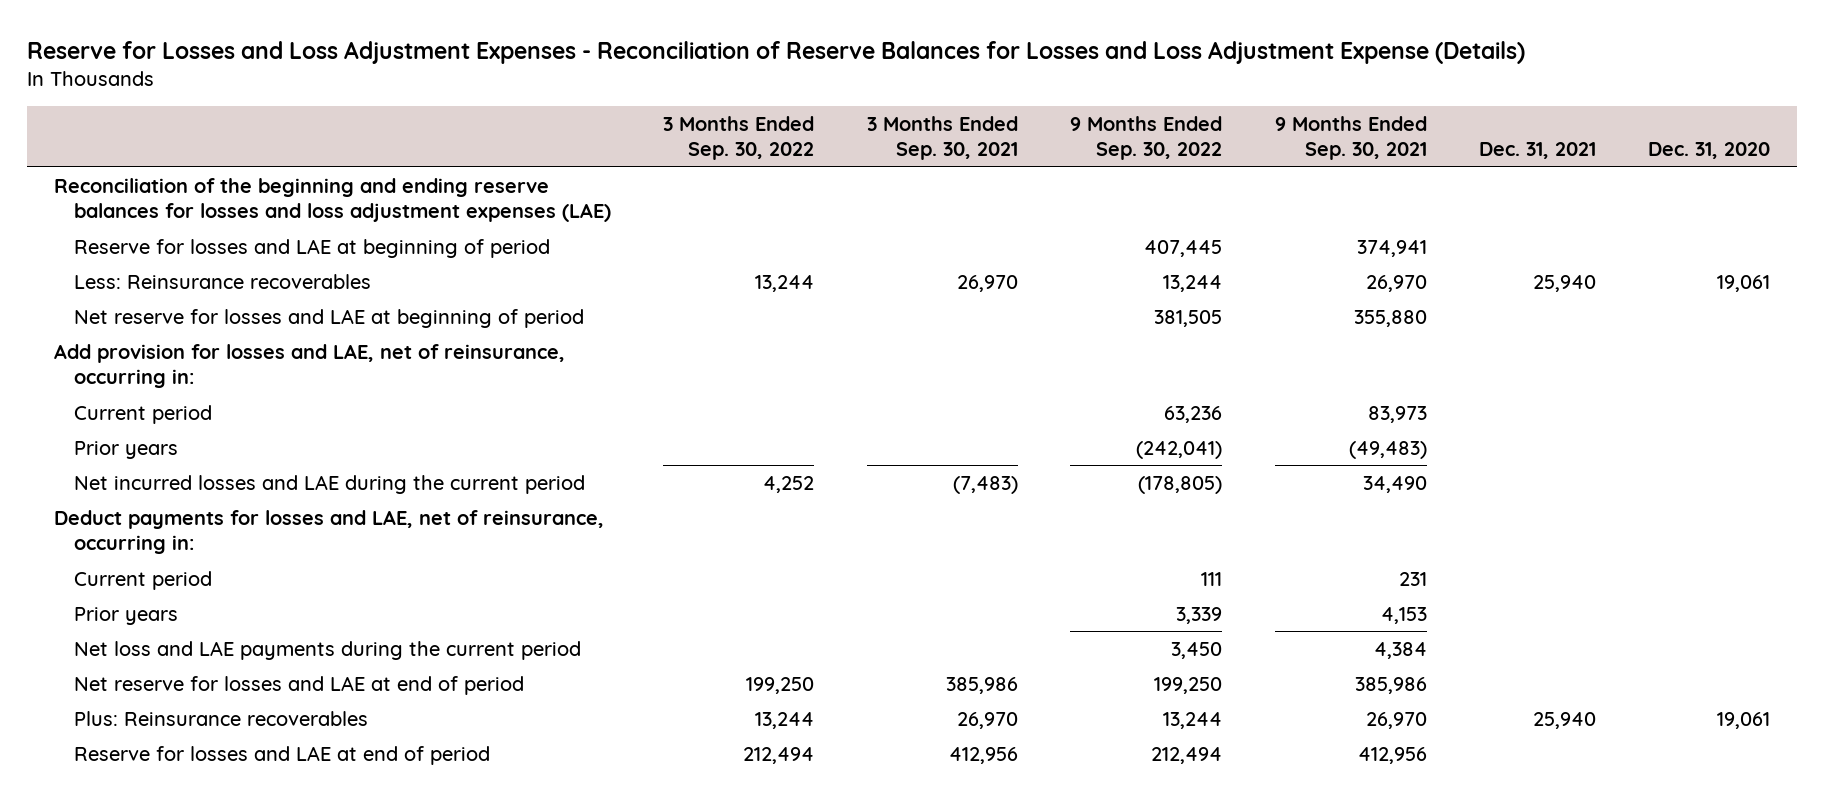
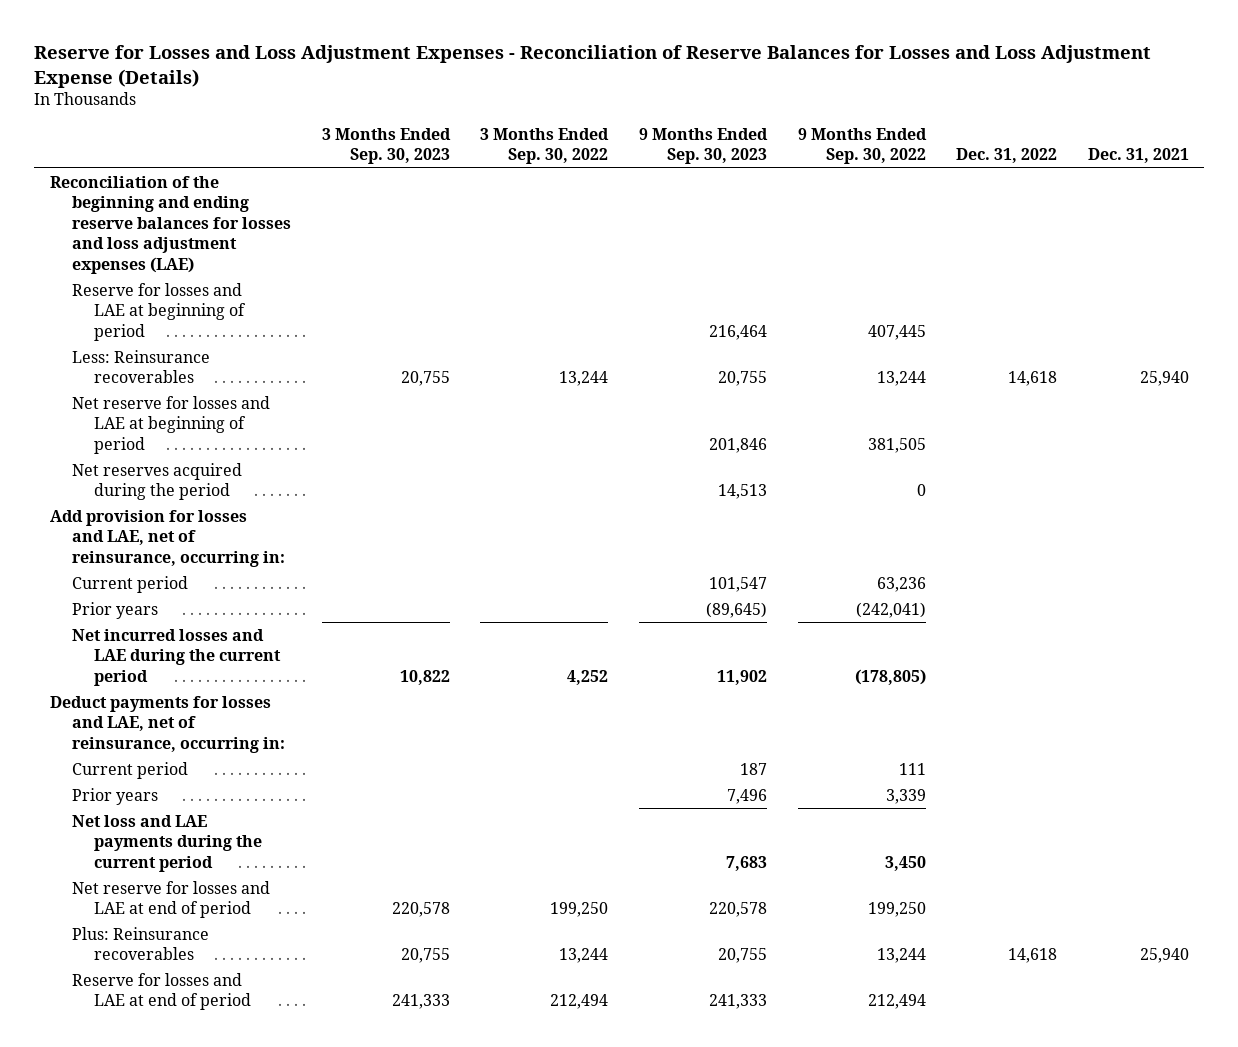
[866,115,1018,161] 3 Months Ended Sep. 30, 2021 -> none
[1274,115,1427,161] 9 Months Ended Sep. 30, 2021 -> none
[1648,142,1771,160] Dec. 31, 2020 -> none
none -> [321,127,451,165] 3 Months Ended Sep. 30, 2023
none -> [638,127,768,165] 9 Months Ended Sep. 30, 2023
none -> [956,148,1058,164] Dec. 31, 2022
none -> [71,462,242,501] Net reserves acquired during the period

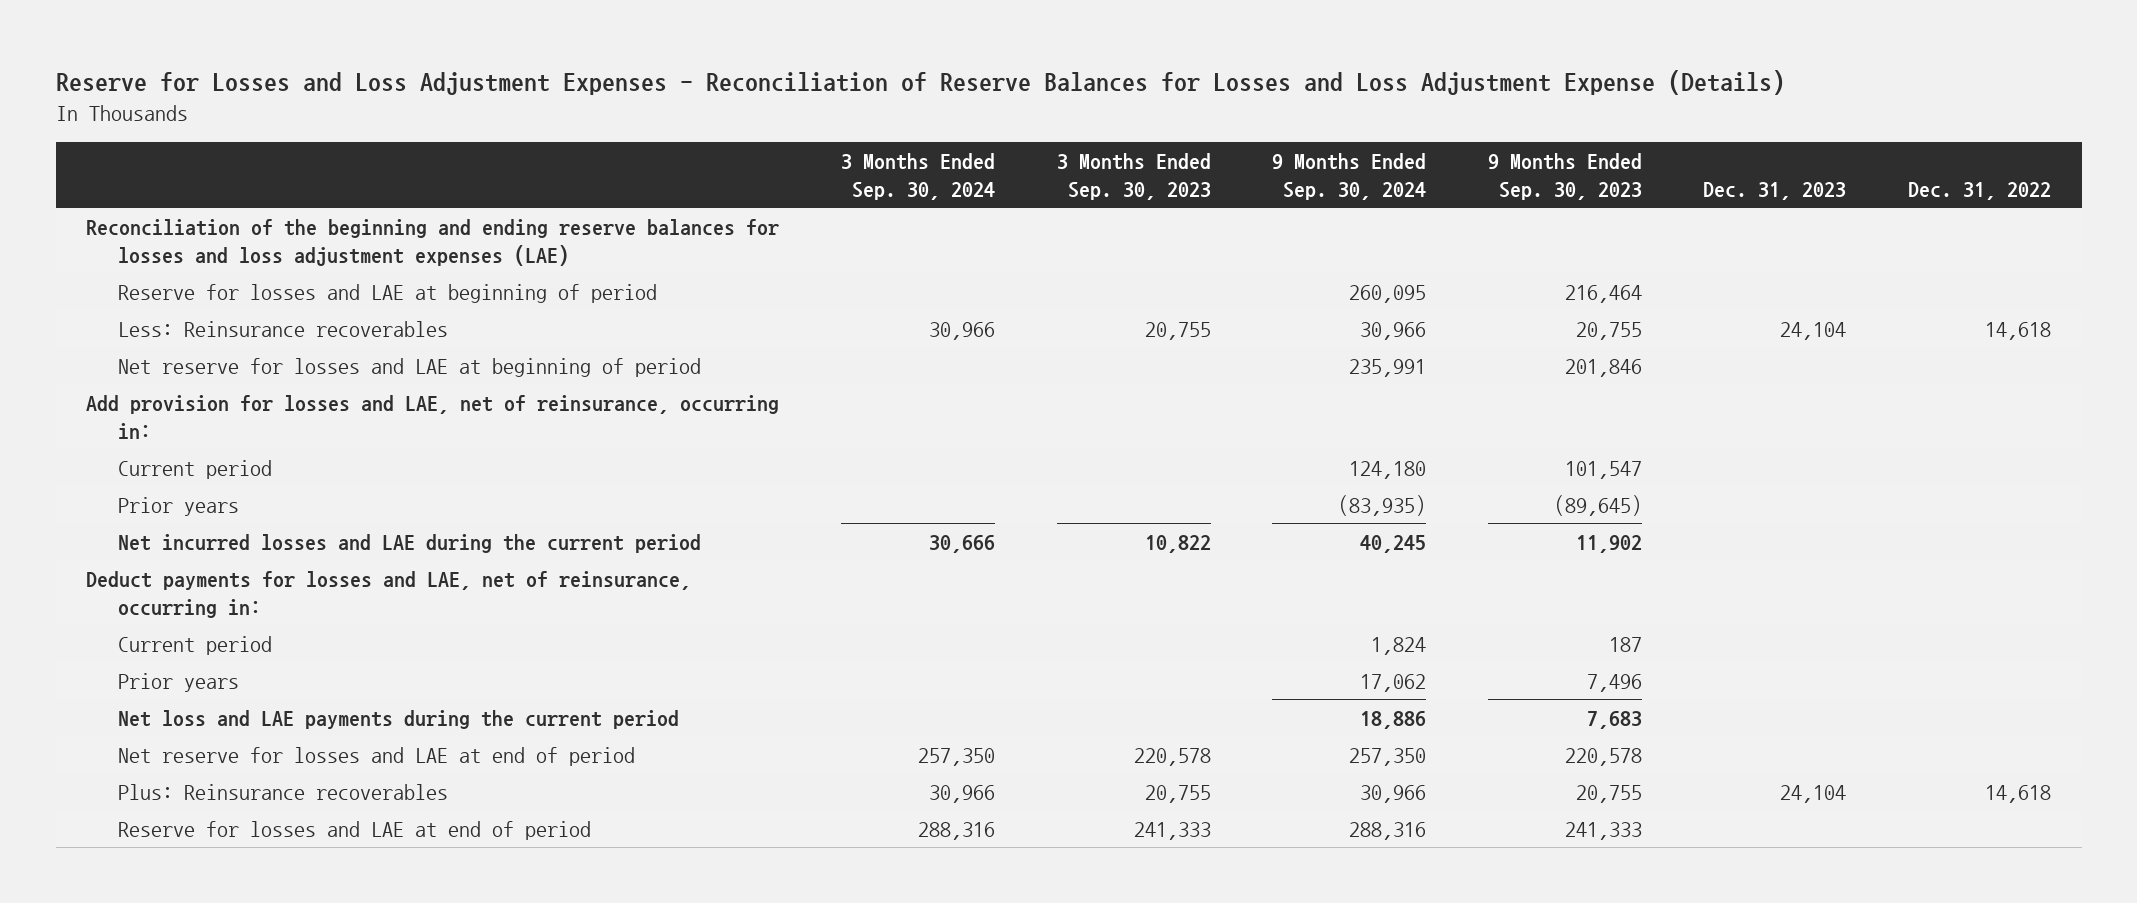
[480,127,610,165] 3 Months Ended Sep. 30, 2022 -> none
[797,127,927,165] 9 Months Ended Sep. 30, 2022 -> none
[1087,148,1189,164] Dec. 31, 2021 -> none
none -> [841,152,996,201] 3 Months Ended Sep. 30, 2024
none -> [1272,152,1427,201] 9 Months Ended Sep. 30, 2024
none -> [1703,182,1847,201] Dec. 31, 2023
[71,462,242,501] Net reserves acquired during the period -> none

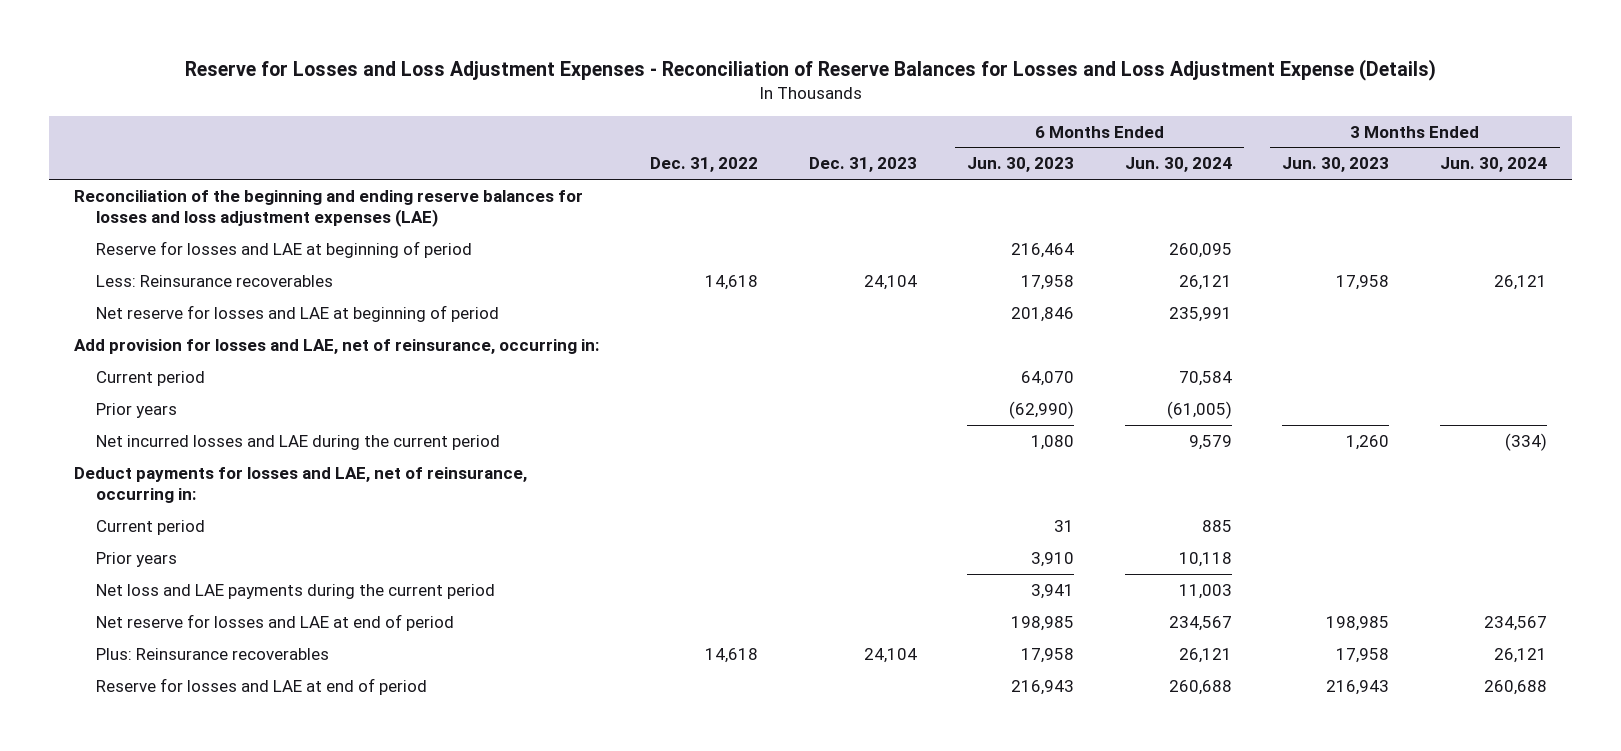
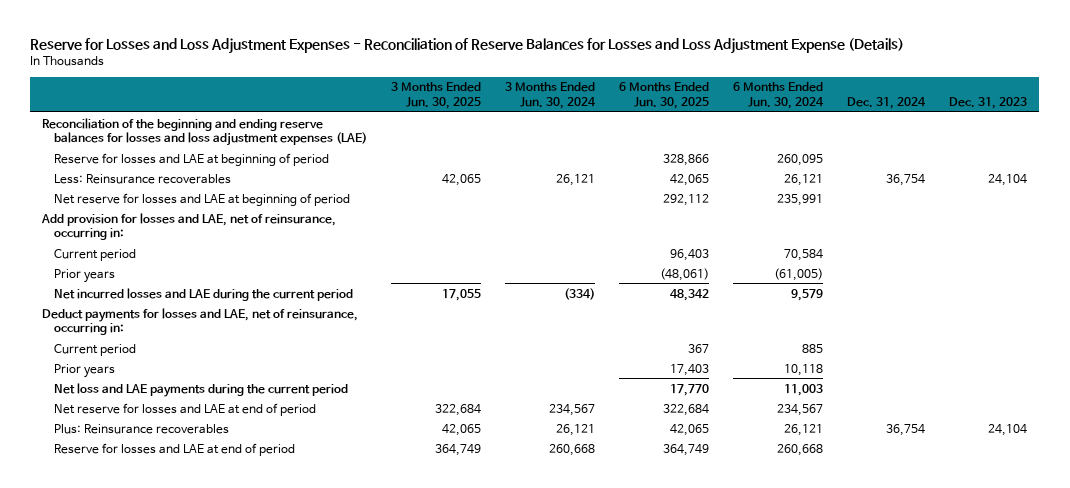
[650,157,759,173] Dec. 31, 2022 -> none
[967,157,1075,173] Jun. 30, 2023 -> none
[1282,157,1390,173] Jun. 30, 2023 -> none
none -> [390,82,481,109] 3 Months Ended Jun. 30, 2025
none -> [619,82,710,109] 6 Months Ended Jun. 30, 2025
none -> [847,96,927,109] Dec. 31, 2024
[1168,679,1232,695] 260,688 -> [777,443,824,456] 260,668
[1484,679,1548,695] 260,688 -> [549,443,596,456] 260,668

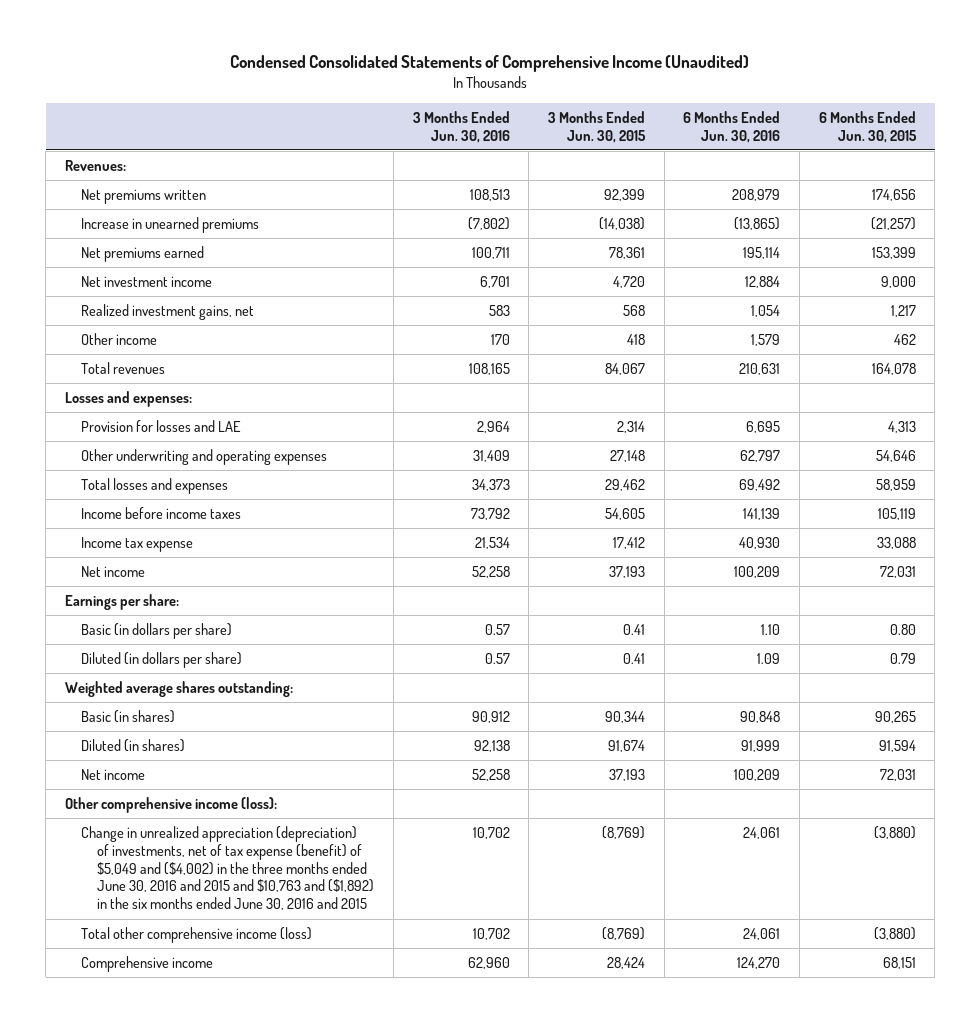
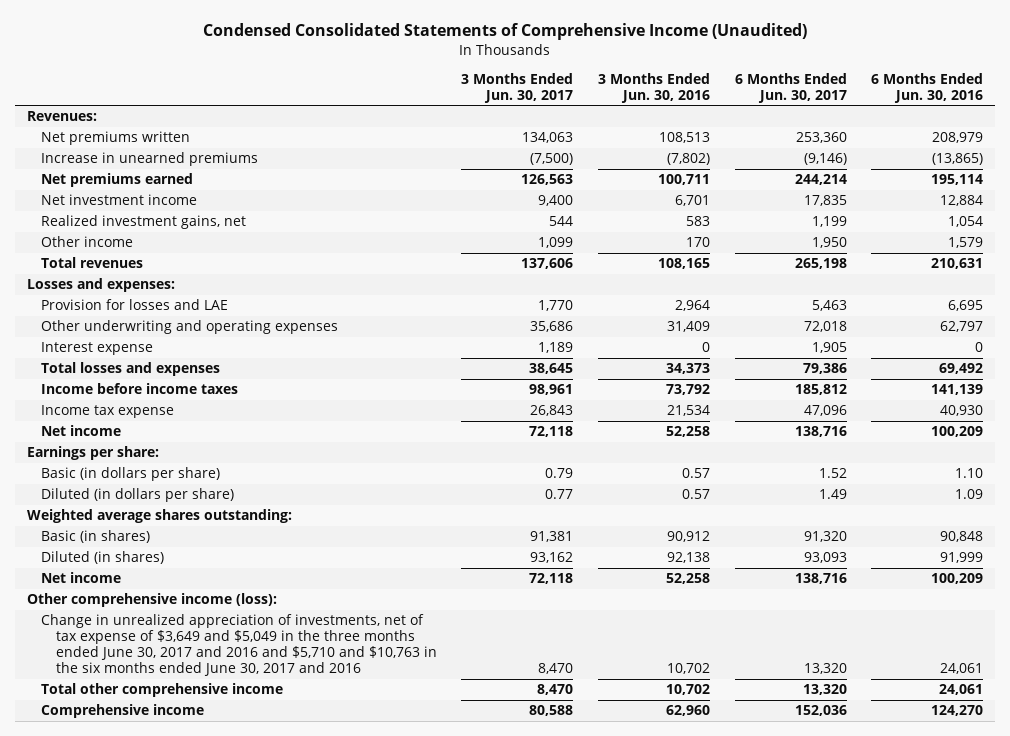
[547,110,646,143] 3 Months Ended Jun. 30, 2015 -> none
[818,110,917,143] 6 Months Ended Jun. 30, 2015 -> none
none -> [461,72,574,103] 3 Months Ended Jun. 30, 2017
none -> [734,72,847,103] 6 Months Ended Jun. 30, 2017
none -> [41,342,154,356] Interest expense
[81,826,375,911] Change in unrealized appreciation (depreciation) of investments, net of tax expense (benefit) of $5,049 and ($4,002) in the three months ended June 30, 2016 and 2015 and $10,763 and ($1,892) in the six months ended June 30, 2016 and 2015 -> [41,614,437,677] Change in unrealized appreciation of investments, net of tax expense of $3,649 and $5,049 in the three months ended June 30, 2017 and 2016 and $5,710 and $10,763 in the six months ended June 30, 2017 and 2016
[81,927,313,944] Total other comprehensive income (loss) -> [41,683,284,698] Total other comprehensive income

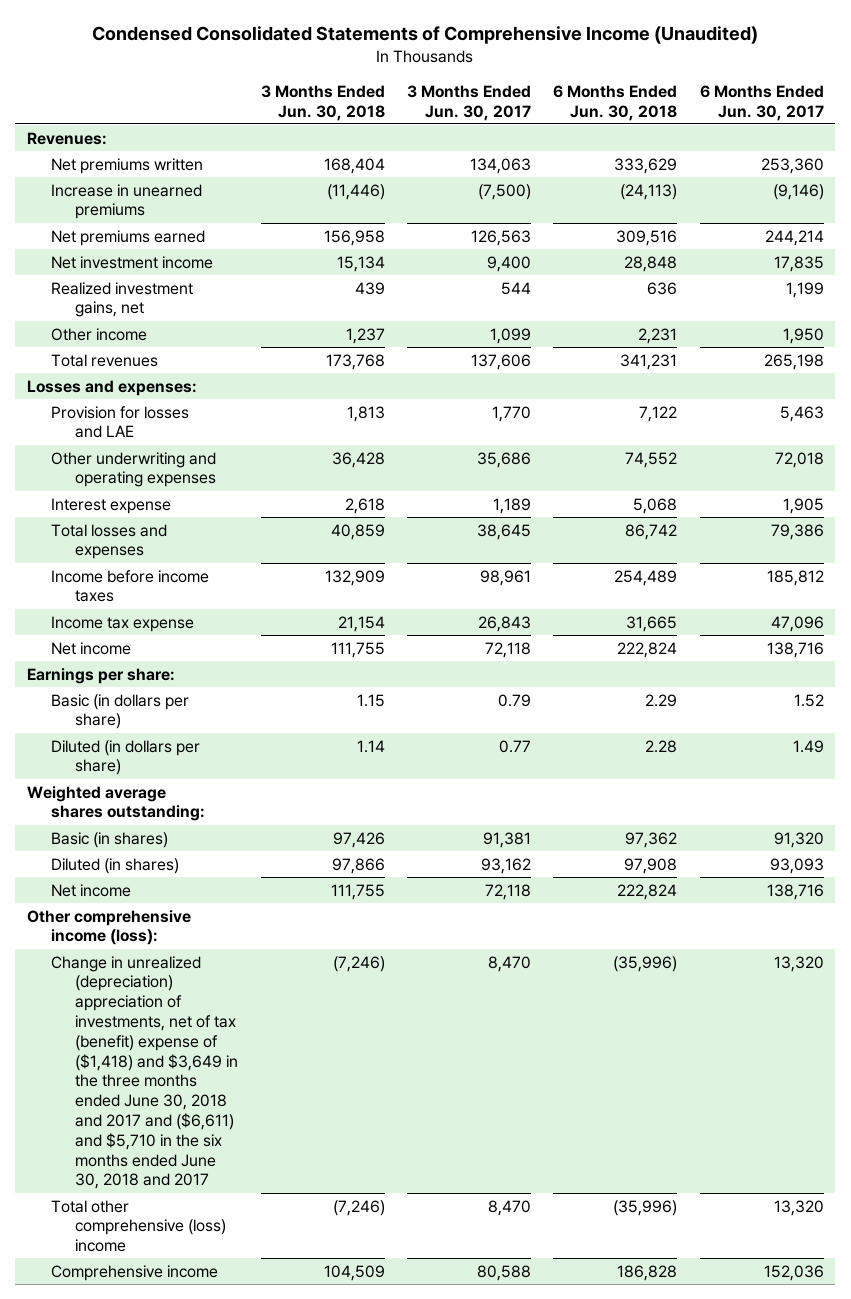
[597,72,710,103] 3 Months Ended Jun. 30, 2016 -> none
[871,72,984,103] 6 Months Ended Jun. 30, 2016 -> none
none -> [260,84,385,121] 3 Months Ended Jun. 30, 2018
none -> [553,84,678,121] 6 Months Ended Jun. 30, 2018
[41,614,437,677] Change in unrealized appreciation of investments, net of tax expense of $3,649 and $5,049 in the three months ended June 30, 2017 and 2016 and $5,710 and $10,763 in the six months ended June 30, 2017 and 2016 -> [50,955,239,1190] Change in unrealized (depreciation) appreciation of investments, net of tax (benefit) expense of ($1,418) and $3,649 in the three months ended June 30, 2018 and 2017 and ($6,611) and $5,710 in the six months ended June 30, 2018 and 2017
[41,683,284,698] Total other comprehensive income -> [50,1199,227,1253] Total other comprehensive (loss) income

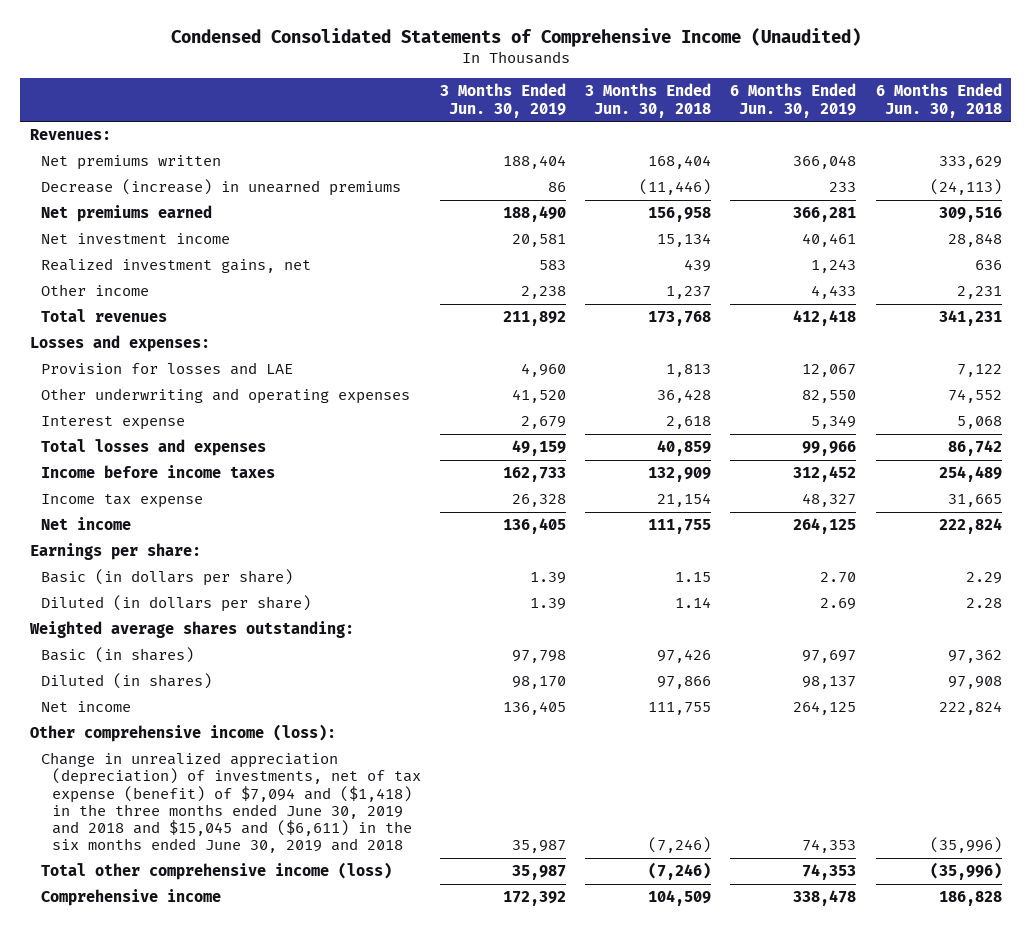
[407,84,532,121] 3 Months Ended Jun. 30, 2017 -> none
[699,84,824,121] 6 Months Ended Jun. 30, 2017 -> none
none -> [439,83,566,118] 3 Months Ended Jun. 30, 2019
none -> [730,83,857,118] 6 Months Ended Jun. 30, 2019
[50,183,202,220] Increase in unearned premiums -> [40,179,401,197] Decrease (increase) in unearned premiums
[50,955,239,1190] Change in unrealized (depreciation) appreciation of investments, net of tax (benefit) expense of ($1,418) and $3,649 in the three months ended June 30, 2018 and 2017 and ($6,611) and $5,710 in the six months ended June 30, 2018 and 2017 -> [40,752,421,854] Change in unrealized appreciation (depreciation) of investments, net of tax expense (benefit) of $7,094 and ($1,418) in the three months ended June 30, 2019 and 2018 and $15,045 and ($6,611) in the six months ended June 30, 2019 and 2018
[50,1199,227,1253] Total other comprehensive (loss) income -> [40,862,392,881] Total other comprehensive income (loss)

